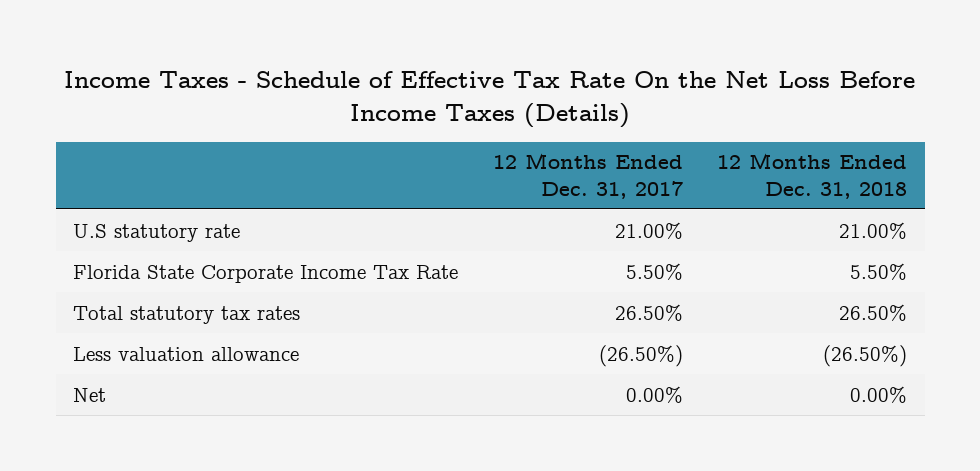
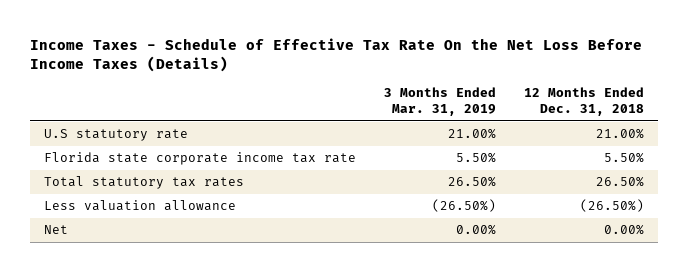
[492,153,683,199] 12 Months Ended Dec. 31, 2017 -> none
none -> [384,87,497,117] 3 Months Ended Mar. 31, 2019
[72,264,458,283] Florida State Corporate Income Tax Rate -> [44,152,357,166] Florida state corporate income tax rate

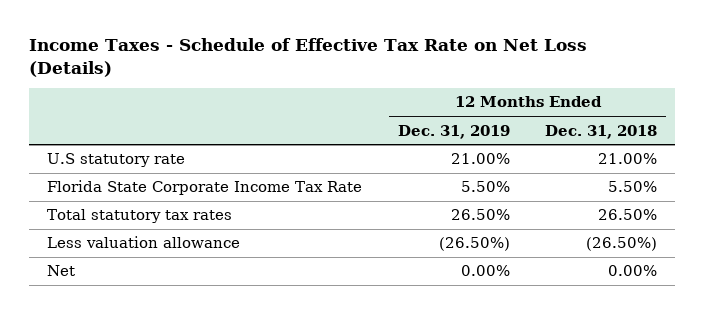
[30,37,643,72] Income Taxes - Schedule of Effective Tax Rate On the Net Loss Before Income Taxes (Details) -> [28,38,587,77] Income Taxes - Schedule of Effective Tax Rate on Net Loss (Details)
[384,87,497,117] 3 Months Ended Mar. 31, 2019 -> none
none -> [397,124,510,139] Dec. 31, 2019
[44,152,357,166] Florida state corporate income tax rate -> [46,180,362,196] Florida State Corporate Income Tax Rate

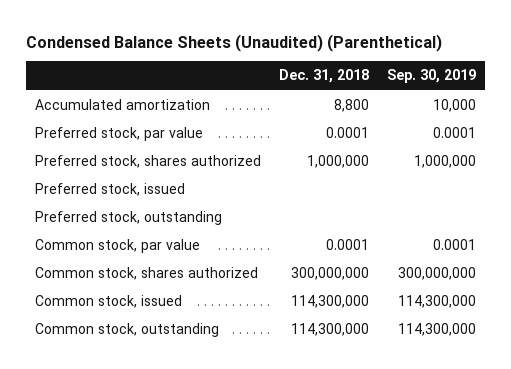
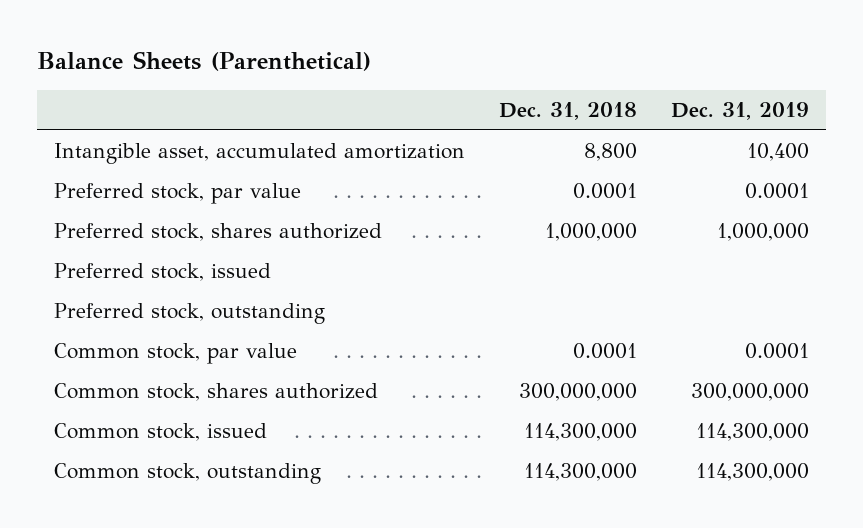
[26,33,443,52] Condensed Balance Sheets (Unaudited) (Parenthetical) -> [36,51,371,72] Balance Sheets (Parenthetical)
[386,69,476,84] Sep. 30, 2019 -> none
none -> [671,102,810,121] Dec. 31, 2019
[35,98,211,110] Accumulated amortization -> [53,143,465,165] Intangible asset, accumulated amortization

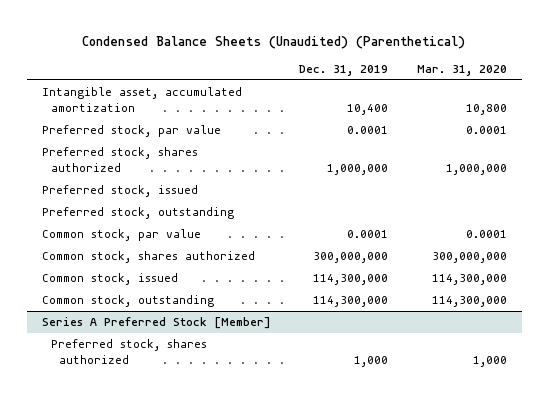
[36,51,371,72] Balance Sheets (Parenthetical) -> [82,35,466,49] Condensed Balance Sheets (Unaudited) (Parenthetical)
[499,102,638,121] Dec. 31, 2018 -> none
none -> [417,64,508,76] Mar. 31, 2020
none -> [41,317,271,330] Series A Preferred Stock [Member]
none -> [50,339,207,364] Preferred stock, shares authorized

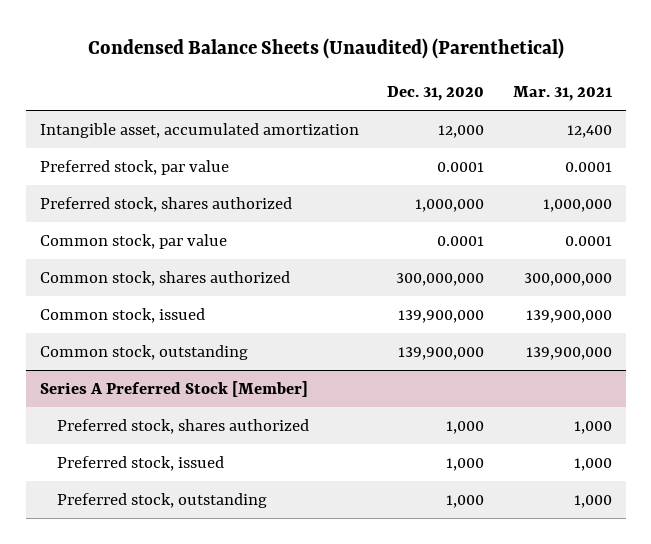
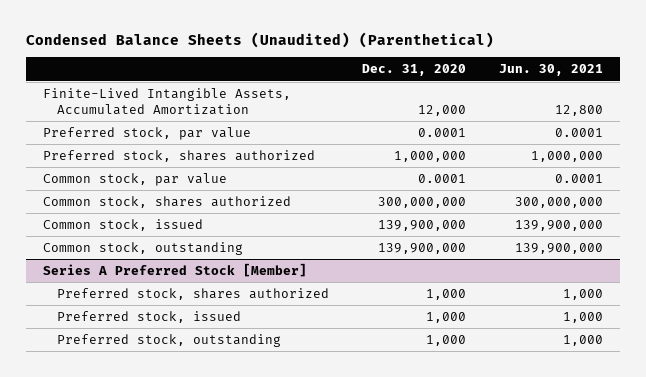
[512,85,612,101] Mar. 31, 2021 -> none
none -> [499,64,604,77] Jun. 30, 2021
[39,122,359,138] Intangible asset, accumulated amortization -> [42,88,291,115] Finite-Lived Intangible Assets, Accumulated Amortization

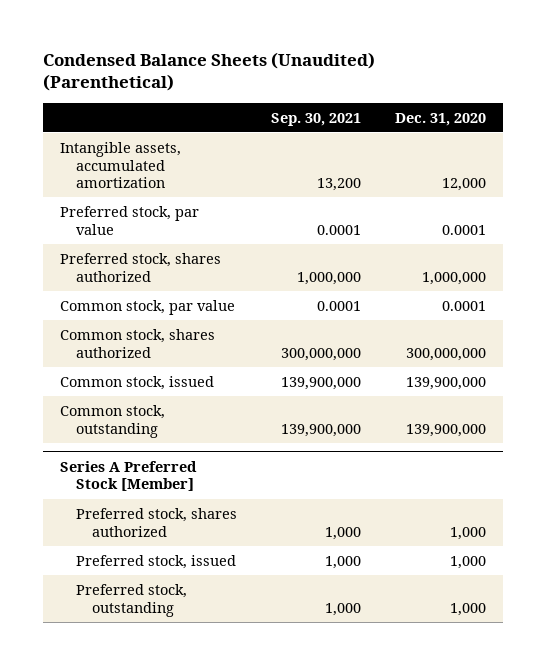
[499,64,604,77] Jun. 30, 2021 -> none
none -> [270,112,361,126] Sep. 30, 2021
[42,88,291,115] Finite-Lived Intangible Assets, Accumulated Amortization -> [59,141,181,189] Intangible assets, accumulated amortization

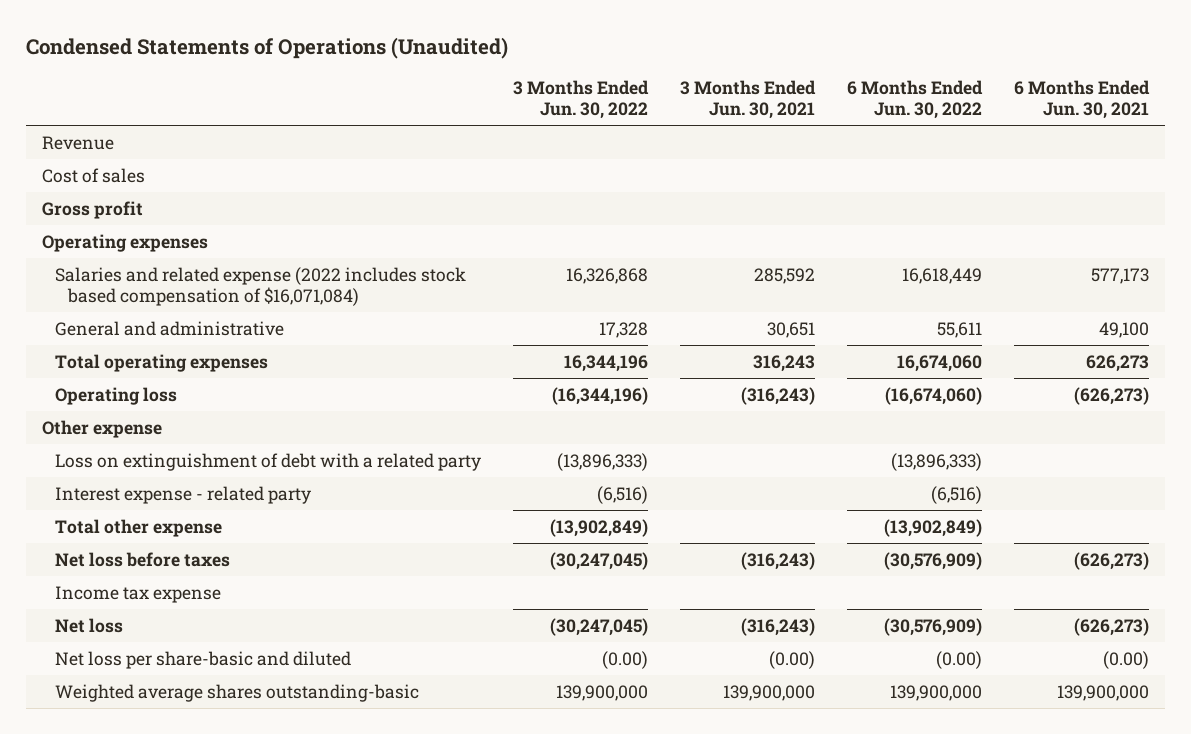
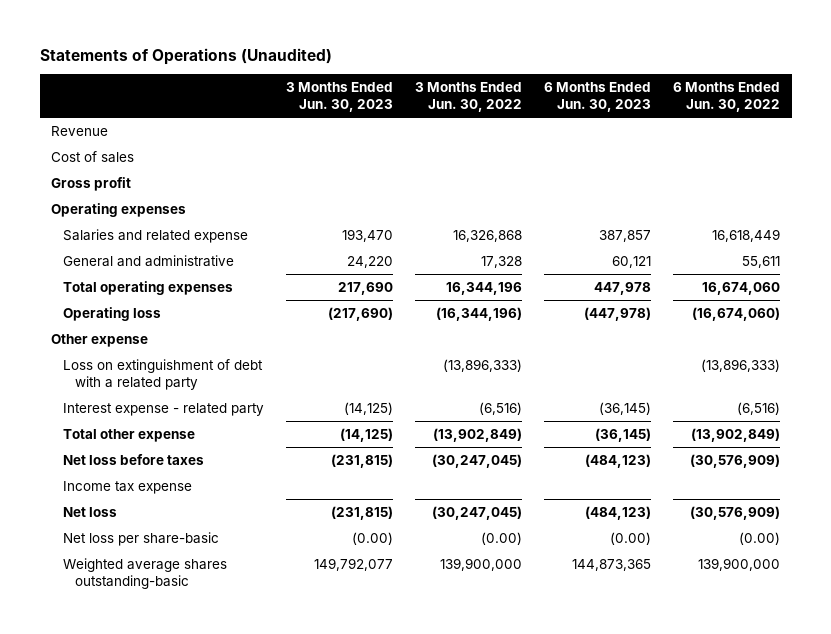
[26,36,509,59] Condensed Statements of Operations (Unaudited) -> [39,47,332,65] Statements of Operations (Unaudited)
[680,80,817,120] 3 Months Ended Jun. 30, 2021 -> none
[1014,80,1151,120] 6 Months Ended Jun. 30, 2021 -> none
none -> [286,81,394,113] 3 Months Ended Jun. 30, 2023
none -> [544,81,652,113] 6 Months Ended Jun. 30, 2023
[54,266,466,306] Salaries and related expense (2022 includes stock based compensation of $16,071,084) -> [62,228,248,243] Salaries and related expense
[54,650,351,669] Net loss per share-basic and diluted -> [62,531,219,546] Net loss per share-basic

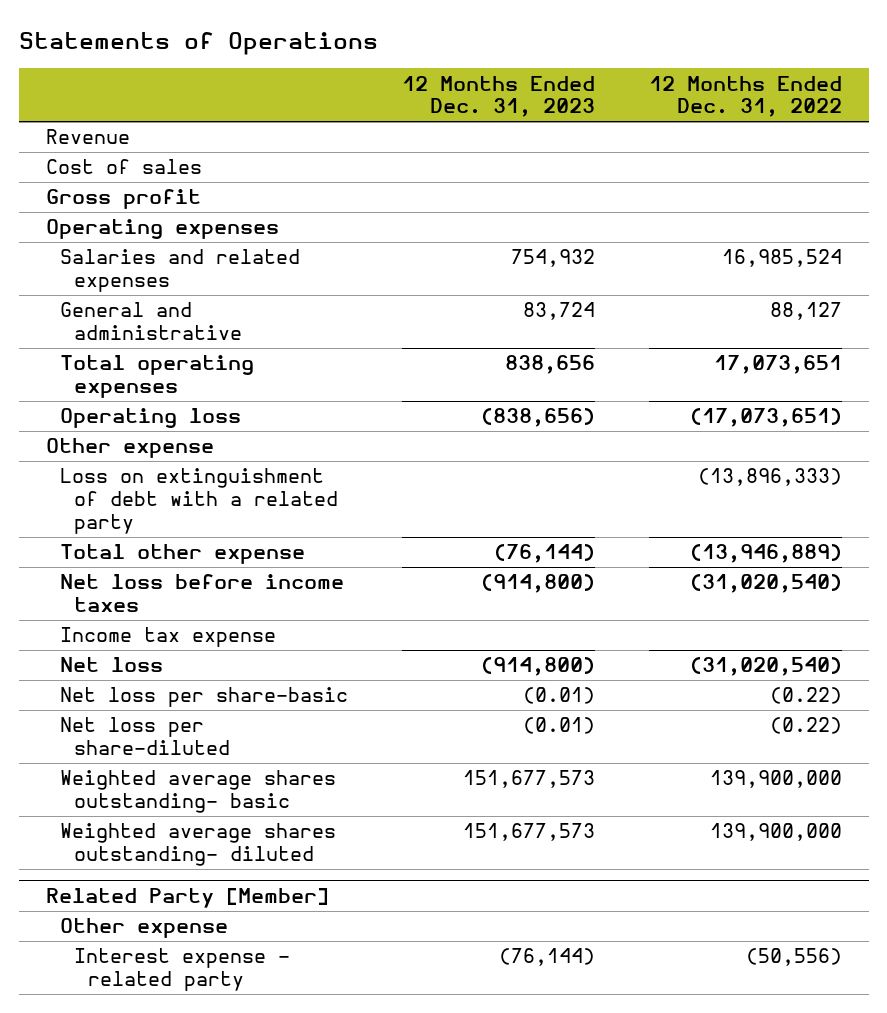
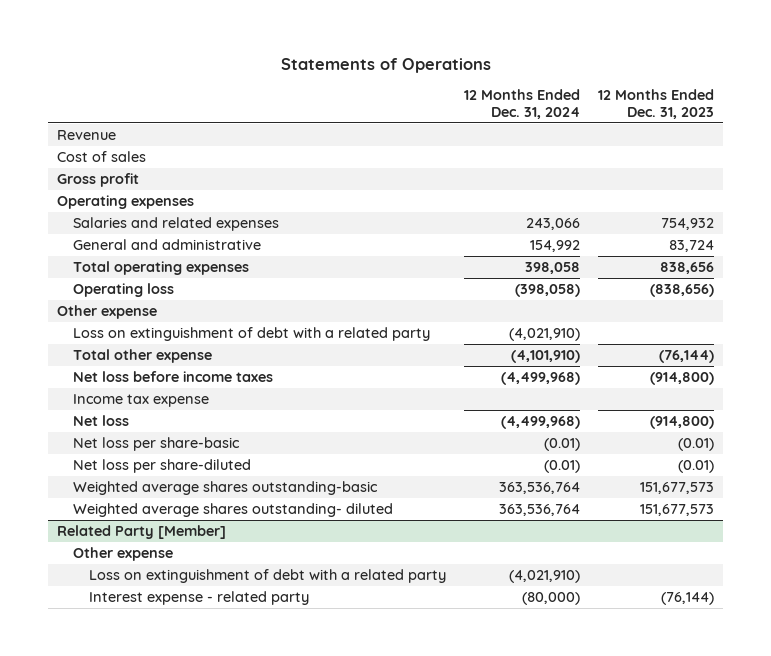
[648,75,842,118] 12 Months Ended Dec. 31, 2022 -> none
none -> [463,89,580,119] 12 Months Ended Dec. 31, 2024
[59,770,336,814] Weighted average shares outstanding- basic -> [72,481,378,496] Weighted average shares outstanding-basic
none -> [88,569,446,584] Loss on extinguishment of debt with a related party

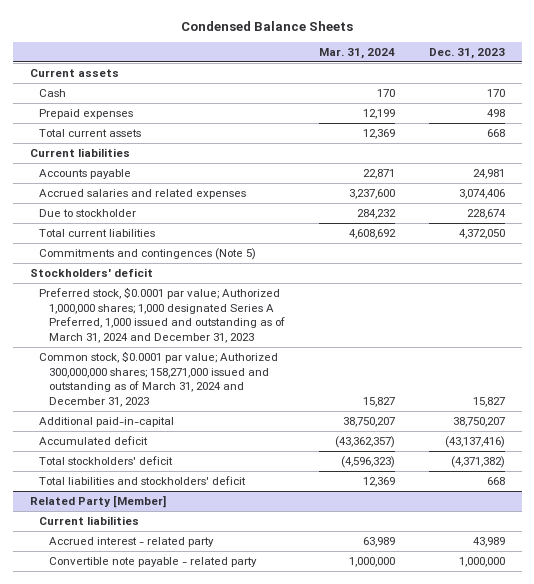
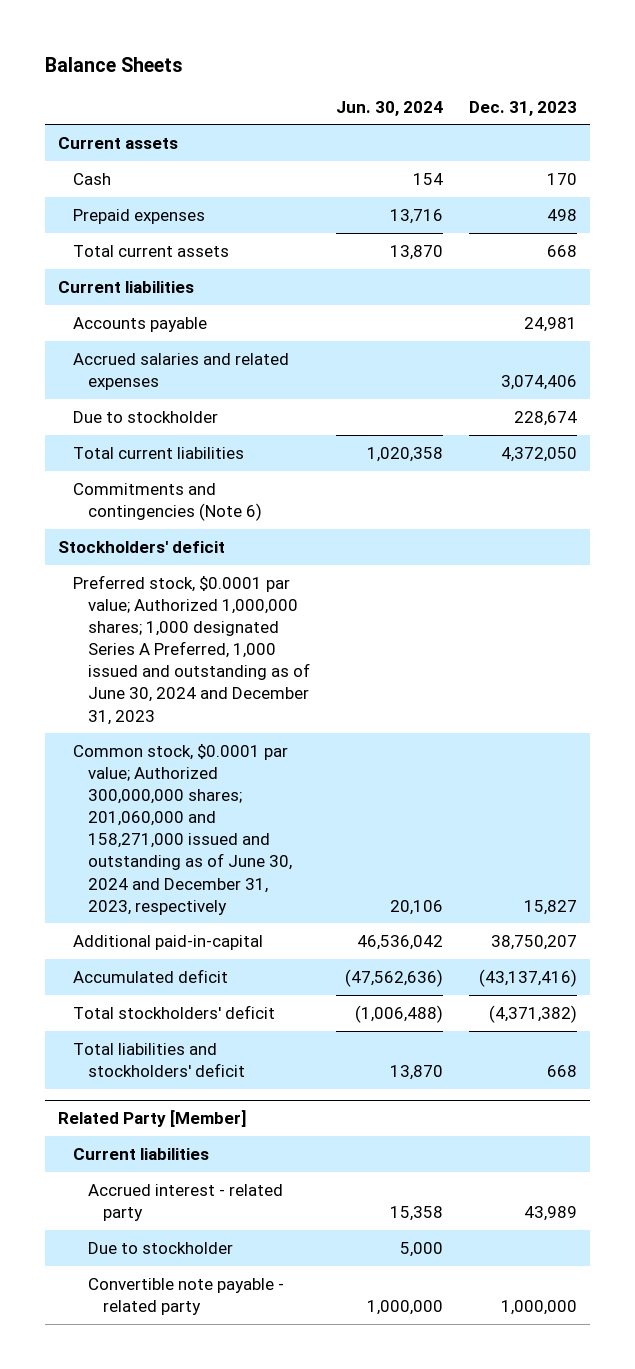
[181,20,354,31] Condensed Balance Sheets -> [44,56,183,72] Balance Sheets
[318,48,395,60] Mar. 31, 2024 -> none
none -> [336,100,444,116] Jun. 30, 2024
[39,247,257,260] Commitments and contingences (Note 5) -> [72,482,262,522] Commitments and contingencies (Note 6)
[39,286,285,343] Preferred stock, $0.0001 par value; Authorized 1,000,000 shares; 1,000 designated Series A Preferred, 1,000 issued and outstanding as of March 31, 2024 and December 31, 2023 -> [72,574,310,725] Preferred stock, $0.0001 par value; Authorized 1,000,000 shares; 1,000 designated Series A Preferred, 1,000 issued and outstanding as of June 30, 2024 and December 31, 2023
[39,350,279,407] Common stock, $0.0001 par value; Authorized 300,000,000 shares; 158,271,000 issued and outstanding as of March 31, 2024 and December 31, 2023 -> [72,743,292,915] Common stock, $0.0001 par value; Authorized 300,000,000 shares; 201,060,000 and 158,271,000 issued and outstanding as of June 30, 2024 and December 31, 2023, respectively
none -> [87,1241,233,1254] Due to stockholder

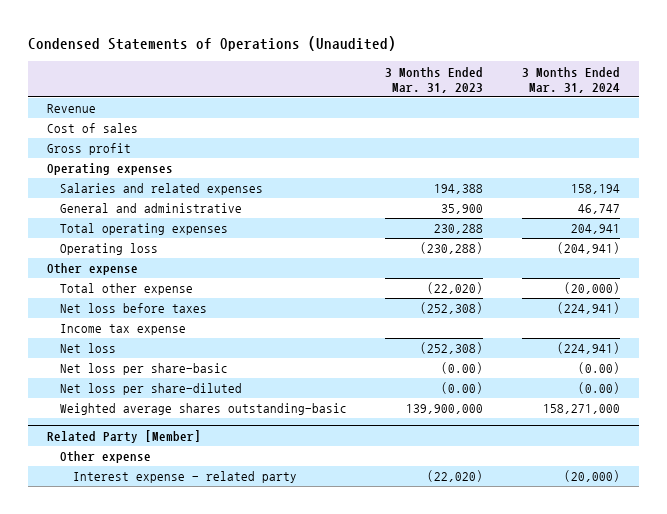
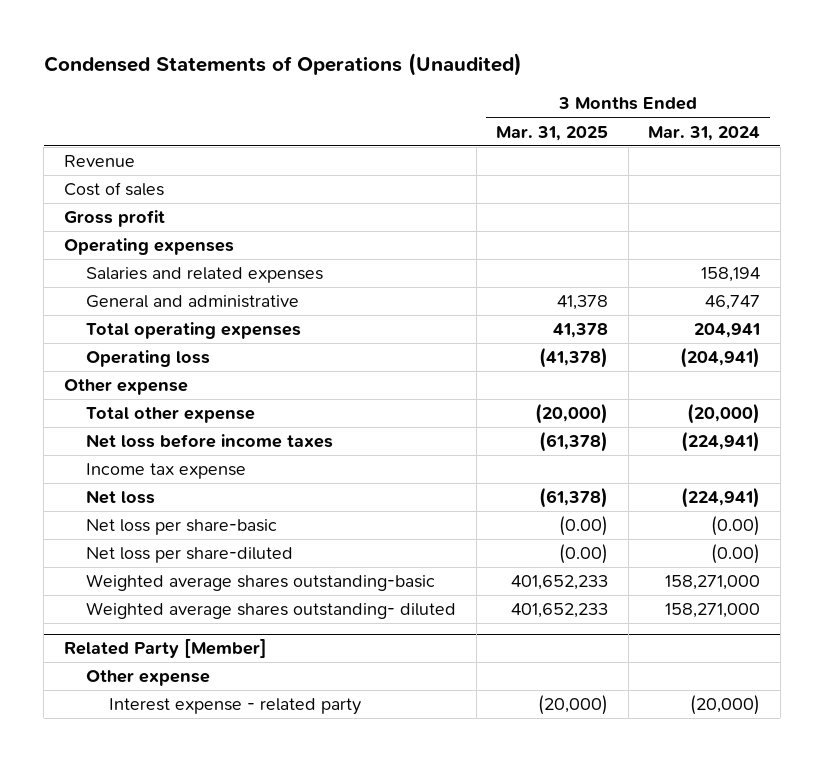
[385,66,484,93] 3 Months Ended Mar. 31, 2023 -> none
none -> [496,125,609,141] Mar. 31, 2025
[59,303,207,314] Net loss before taxes -> [86,434,334,449] Net loss before income taxes
none -> [86,602,457,620] Weighted average shares outstanding- diluted

